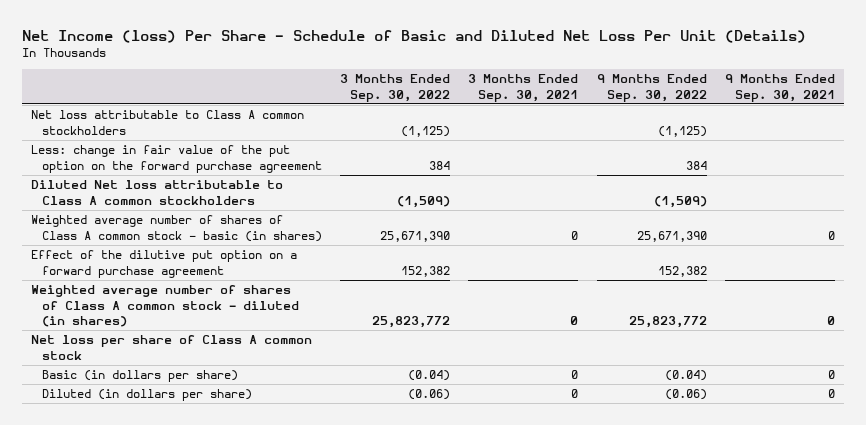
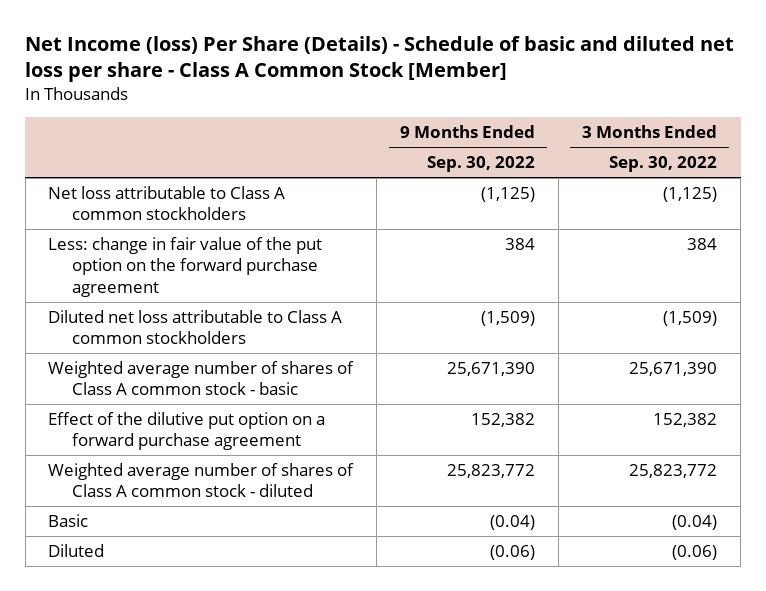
[21,29,806,43] Net Income (loss) Per Share - Schedule of Basic and Diluted Net Loss Per Unit (Details) -> [25,36,735,83] Net Income (loss) Per Share (Details) - Schedule of basic and diluted net loss per share - Class A Common Stock [Member]
[468,74,579,102] 3 Months Ended Sep. 30, 2021 -> none
[724,74,835,102] 9 Months Ended Sep. 30, 2021 -> none
[30,180,283,205] Diluted Net loss attributable to Class A common stockholders -> [48,310,343,345] Diluted net loss attributable to Class A common stockholders
[30,215,323,242] Weighted average number of shares of Class A common stock - basic (in shares) -> [48,361,355,396] Weighted average number of shares of Class A common stock - basic
[30,335,312,360] Net loss per share of Class A common stock -> none
[30,285,300,328] Weighted average number of shares of Class A common stock - diluted (in shares) -> [48,463,355,498] Weighted average number of shares of Class A common stock - diluted
[42,370,239,383] Basic (in dollars per share) -> [48,514,89,528] Basic
[42,389,253,402] Diluted (in dollars per share) -> [48,544,105,558] Diluted

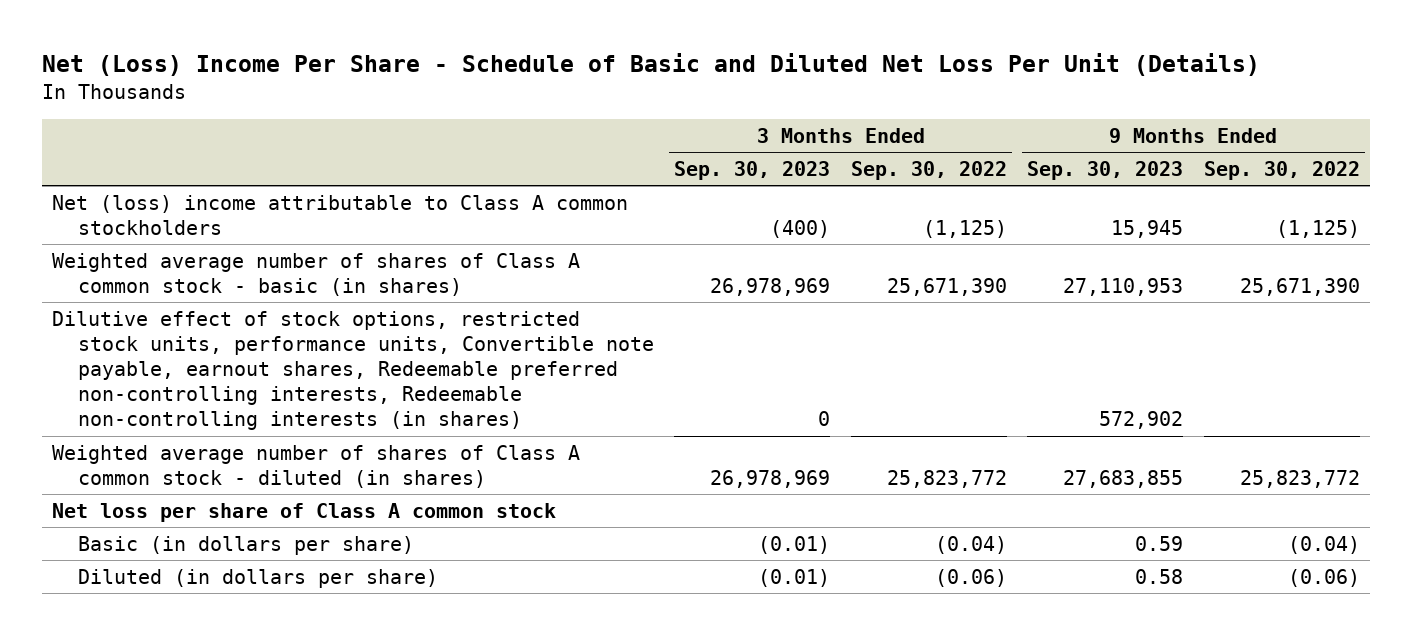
[25,36,735,83] Net Income (loss) Per Share (Details) - Schedule of basic and diluted net loss per share - Class A Common Stock [Member] -> [41,53,1260,77] Net (Loss) Income Per Share - Schedule of Basic and Diluted Net Loss Per Unit (Details)
none -> [674,160,831,180] Sep. 30, 2023
none -> [1027,160,1184,180] Sep. 30, 2023
[48,237,323,297] Less: change in fair value of the put option on the forward purchase agreement -> none
[48,310,343,345] Diluted net loss attributable to Class A common stockholders -> none
[48,412,326,451] Effect of the dilutive put option on a forward purchase agreement -> none
[48,186,286,221] Net loss attributable to Class A common stockholders -> [52,194,629,235] Net (loss) income attributable to Class A common stockholders
[48,361,355,396] Weighted average number of shares of Class A common stock - basic -> [52,252,581,296] Weighted average number of shares of Class A common stock - basic (in shares)
none -> [52,310,654,431] Dilutive effect of stock options, restricted stock units, performance units, Convertible note payable, earnout shares, Redeemable preferred non-controlling interests, Redeemable non-controlling interests (in shares)
[48,463,355,498] Weighted average number of shares of Class A common stock - diluted -> [52,444,581,488] Weighted average number of shares of Class A common stock - diluted (in shares)
none -> [52,502,557,522] Net loss per share of Class A common stock
[48,514,89,528] Basic -> [77,535,414,555] Basic (in dollars per share)
[48,544,105,558] Diluted -> [77,568,438,588] Diluted (in dollars per share)

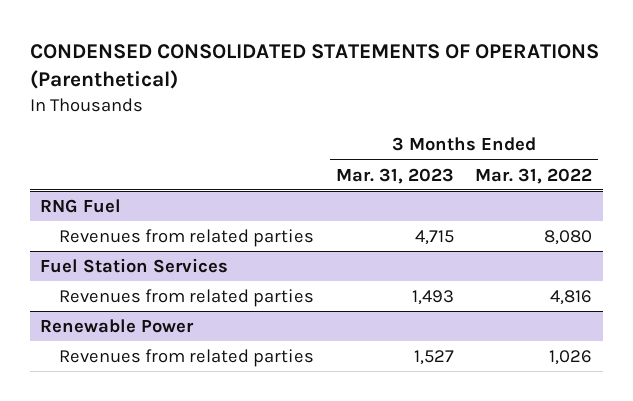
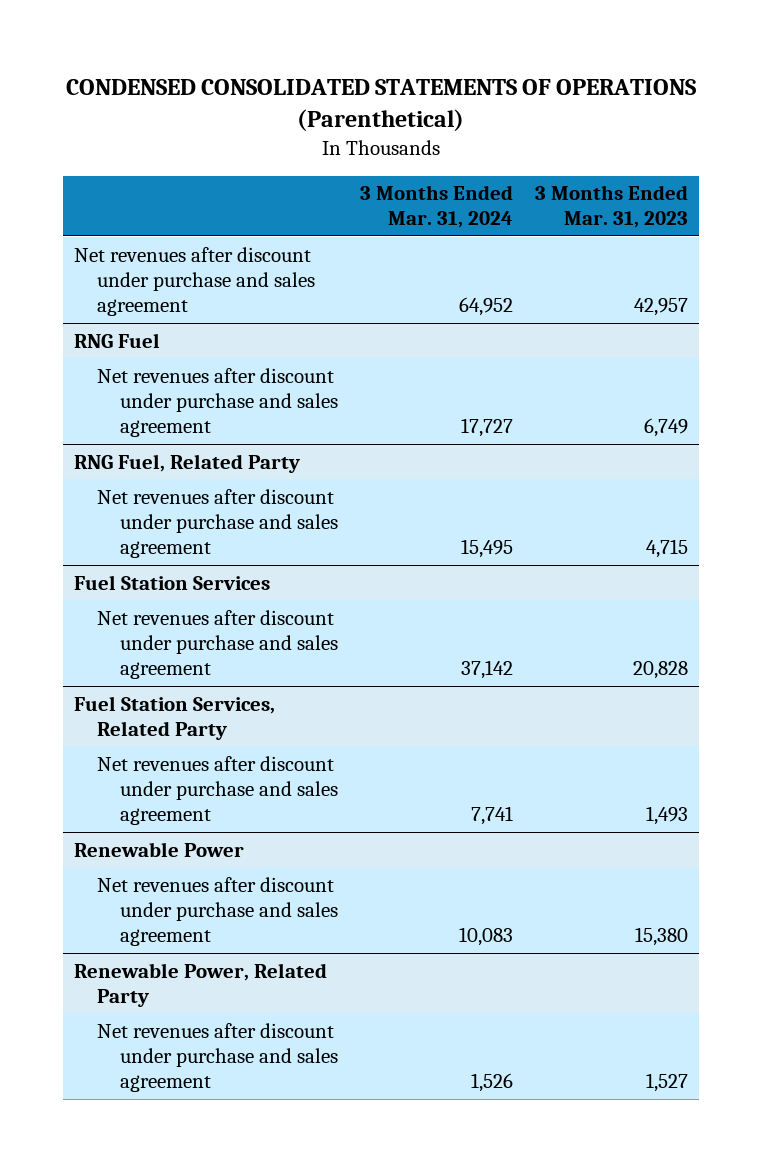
[475,167,593,184] Mar. 31, 2022 -> none
none -> [360,185,514,229] 3 Months Ended Mar. 31, 2024
none -> [73,246,315,317] Net revenues after discount under purchase and sales agreement
none -> [96,367,338,438] Net revenues after discount under purchase and sales agreement
none -> [73,453,300,473] RNG Fuel, Related Party
[59,228,315,247] Revenues from related parties -> [96,488,338,559] Net revenues after discount under purchase and sales agreement
none -> [96,609,338,680] Net revenues after discount under purchase and sales agreement
none -> [73,695,275,740] Fuel Station Services, Related Party
[59,288,315,307] Revenues from related parties -> [96,755,338,826] Net revenues after discount under purchase and sales agreement
none -> [96,876,338,947] Net revenues after discount under purchase and sales agreement
none -> [73,962,327,1007] Renewable Power, Related Party
[59,348,315,367] Revenues from related parties -> [96,1022,338,1093] Net revenues after discount under purchase and sales agreement

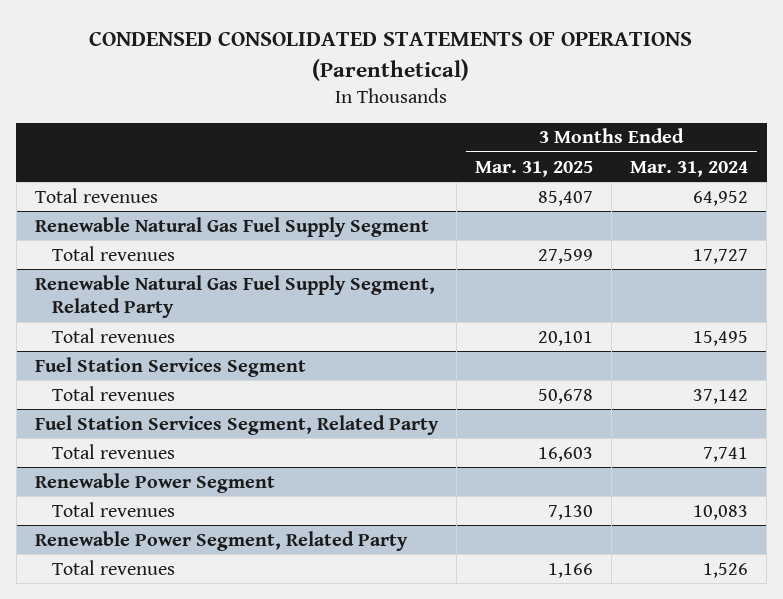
[535,185,689,229] 3 Months Ended Mar. 31, 2023 -> none
none -> [474,160,593,177] Mar. 31, 2025
[73,453,300,473] RNG Fuel, Related Party -> none
[73,246,315,317] Net revenues after discount under purchase and sales agreement -> [34,187,158,203] Total revenues
[73,332,160,348] RNG Fuel -> [34,216,429,237] Renewable Natural Gas Fuel Supply Segment
[96,367,338,438] Net revenues after discount under purchase and sales agreement -> [51,245,175,261] Total revenues
none -> [34,274,435,319] Renewable Natural Gas Fuel Supply Segment, Related Party
[96,488,338,559] Net revenues after discount under purchase and sales agreement -> [51,327,175,343] Total revenues
[73,574,270,590] Fuel Station Services -> [34,356,306,377] Fuel Station Services Segment
[96,609,338,680] Net revenues after discount under purchase and sales agreement -> [51,385,175,401] Total revenues
[73,695,275,740] Fuel Station Services, Related Party -> [34,414,439,435] Fuel Station Services Segment, Related Party
[96,755,338,826] Net revenues after discount under purchase and sales agreement -> [51,443,175,459] Total revenues
[73,841,244,857] Renewable Power -> [34,472,275,493] Renewable Power Segment
[96,876,338,947] Net revenues after discount under purchase and sales agreement -> [51,501,175,517] Total revenues
[73,962,327,1007] Renewable Power, Related Party -> [34,530,408,551] Renewable Power Segment, Related Party
[96,1022,338,1093] Net revenues after discount under purchase and sales agreement -> [51,559,175,575] Total revenues

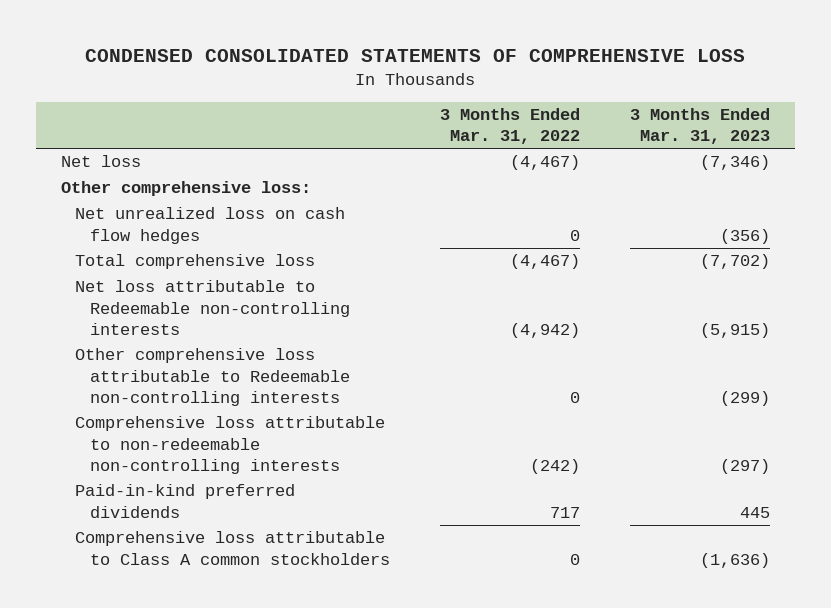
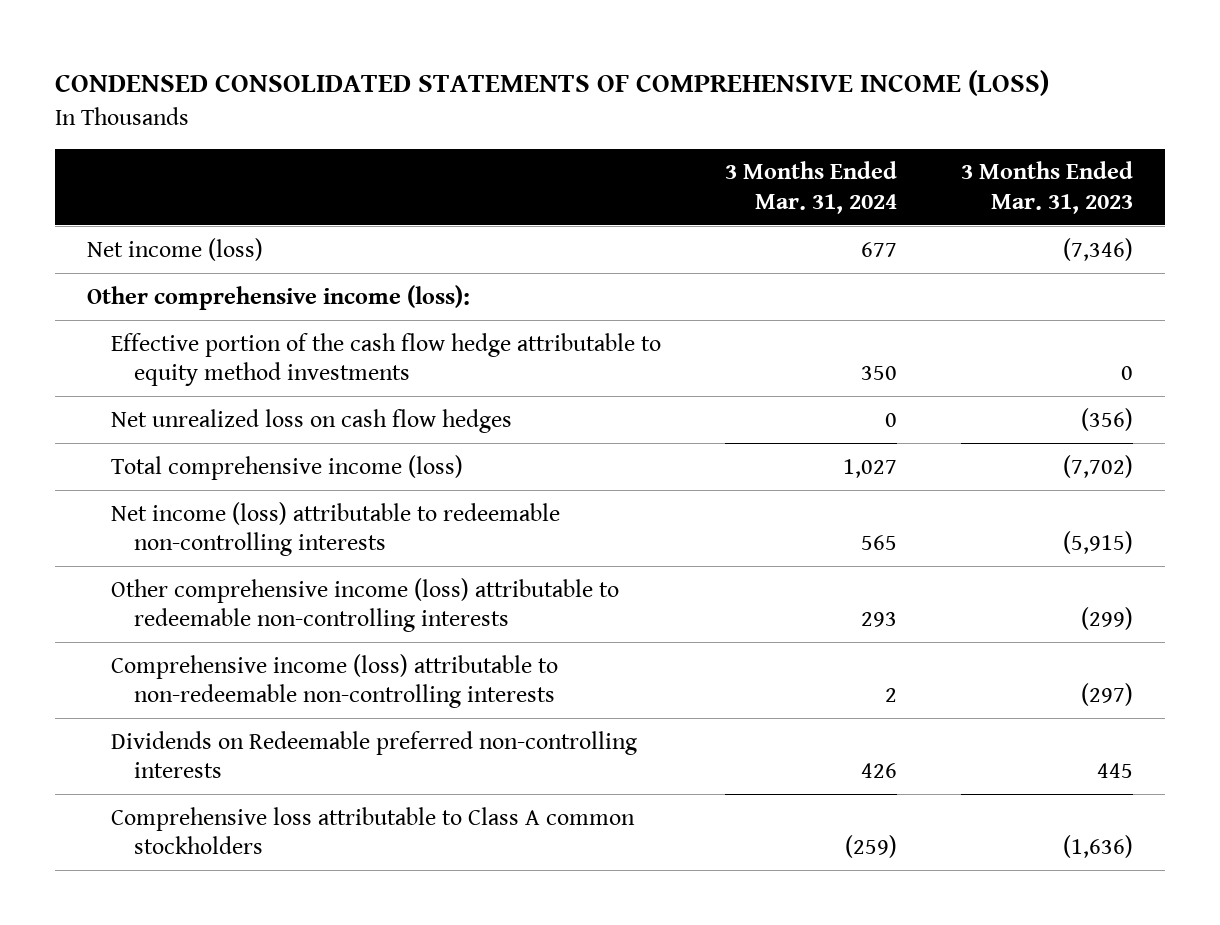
[85,48,746,62] CONDENSED CONSOLIDATED STATEMENTS OF COMPREHENSIVE LOSS -> [54,70,1049,97] CONDENSED CONSOLIDATED STATEMENTS OF COMPREHENSIVE INCOME (LOSS)
[440,107,581,145] 3 Months Ended Mar. 31, 2022 -> none
none -> [724,161,897,214] 3 Months Ended Mar. 31, 2024
[60,155,141,168] Net loss -> [86,237,263,261] Net income (loss)
[60,181,311,197] Other comprehensive loss: -> [86,284,470,310] Other comprehensive income (loss):
none -> [110,332,661,387] Effective portion of the cash flow hedge attributable to equity method investments
[75,254,316,270] Total comprehensive loss -> [110,454,463,480] Total comprehensive income (loss)
[75,280,351,335] Net loss attributable to Redeemable non-controlling interests -> [110,501,560,557] Net income (loss) attributable to redeemable non-controlling interests
[75,348,351,406] Other comprehensive loss attributable to Redeemable non-controlling interests -> [110,577,619,633] Other comprehensive income (loss) attributable to redeemable non-controlling interests
[75,416,386,474] Comprehensive loss attributable to non-redeemable non-controlling interests -> [110,653,558,709] Comprehensive income (loss) attributable to non-redeemable non-controlling interests
[75,484,296,518] Paid-in-kind preferred dividends -> [110,730,637,779] Dividends on Redeemable preferred non-controlling interests

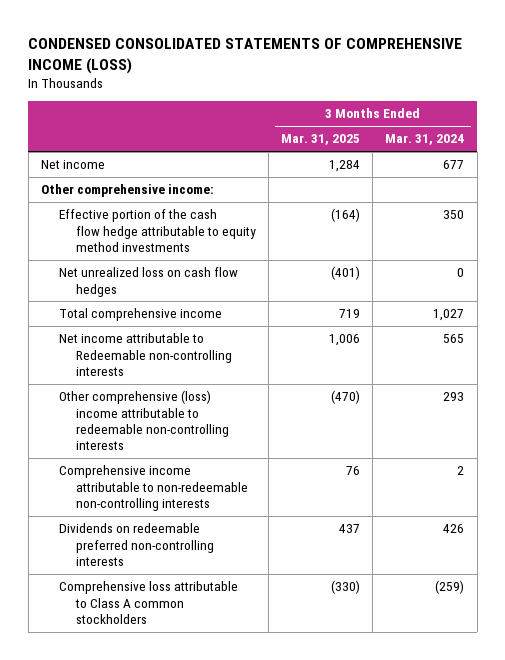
[961,161,1134,214] 3 Months Ended Mar. 31, 2023 -> none
none -> [281,134,361,146] Mar. 31, 2025
[86,237,263,261] Net income (loss) -> [40,160,105,170] Net income
[86,284,470,310] Other comprehensive income (loss): -> [40,184,214,198] Other comprehensive income:
[110,454,463,480] Total comprehensive income (loss) -> [58,308,222,322] Total comprehensive income
[110,501,560,557] Net income (loss) attributable to redeemable non-controlling interests -> [58,333,233,376] Net income attributable to Redeemable non-controlling interests
[110,577,619,633] Other comprehensive income (loss) attributable to redeemable non-controlling interests -> [58,390,230,450] Other comprehensive (loss) income attributable to redeemable non-controlling interests
[110,653,558,709] Comprehensive income (loss) attributable to non-redeemable non-controlling interests -> [58,465,249,511] Comprehensive income attributable to non-redeemable non-controlling interests
[110,730,637,779] Dividends on Redeemable preferred non-controlling interests -> [58,523,215,566] Dividends on redeemable preferred non-controlling interests

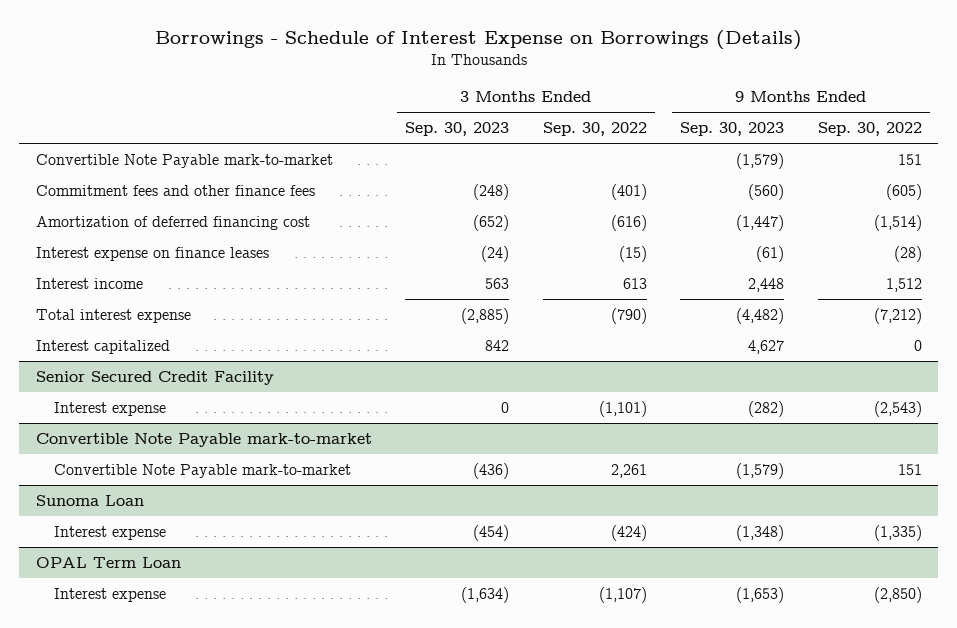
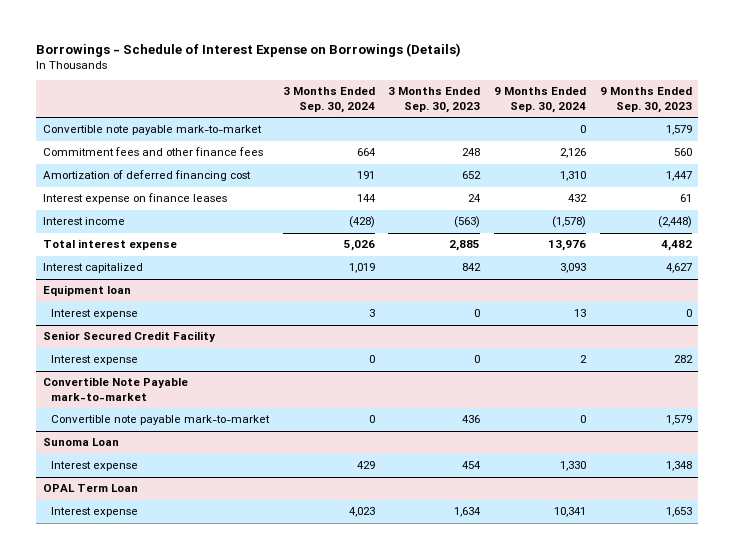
[542,122,647,137] Sep. 30, 2022 -> none
[817,122,922,137] Sep. 30, 2022 -> none
none -> [282,87,375,113] 3 Months Ended Sep. 30, 2024
none -> [493,87,586,113] 9 Months Ended Sep. 30, 2024
[35,153,333,168] Convertible Note Payable mark-to-market -> [42,125,262,136] Convertible note payable mark-to-market
[736,152,785,169] (1,579) -> [665,125,692,136] 1,579
[473,183,510,200] (248) -> [462,148,481,157] 248
[748,183,785,200] (560) -> [673,148,692,157] 560
[473,214,510,231] (652) -> [462,171,482,180] 652
[736,214,785,231] (1,447) -> [665,171,692,182] 1,447
[481,245,510,262] (24) -> [468,194,482,203] 24
[756,245,785,262] (61) -> [679,194,692,203] 61
[485,277,510,289] 563 -> [454,216,481,229] (563)
[748,277,785,292] 2,448 -> [657,216,692,229] (2,448)
[461,307,510,324] (2,885) -> [449,240,481,252] 2,885
[736,307,785,324] (4,482) -> [660,240,692,252] 4,482
none -> [42,285,131,297] Equipment loan
none -> [50,309,138,320] Interest expense
[748,400,785,417] (282) -> [673,355,693,364] 282
[54,463,352,478] Convertible Note Payable mark-to-market -> [50,415,270,426] Convertible note payable mark-to-market
[473,462,510,479] (436) -> [462,415,481,424] 436
[736,462,785,479] (1,579) -> [665,415,692,426] 1,579
[473,524,510,541] (454) -> [462,461,482,470] 454
[736,524,785,541] (1,348) -> [665,461,692,472] 1,348
[461,586,510,603] (1,634) -> [454,507,482,518] 1,634
[736,586,785,603] (1,653) -> [665,507,692,518] 1,653

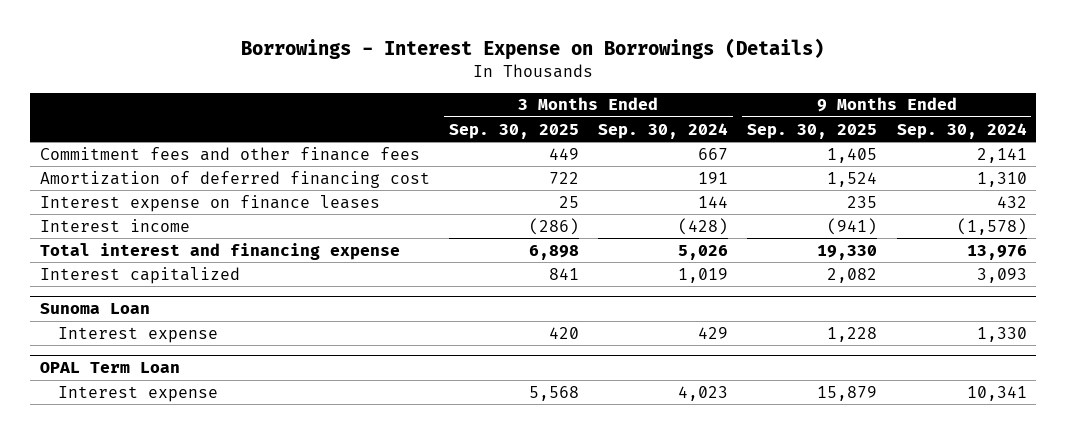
[35,42,461,57] Borrowings - Schedule of Interest Expense on Borrowings (Details) -> [241,37,825,60] Borrowings - Interest Expense on Borrowings (Details)
[388,87,481,113] 3 Months Ended Sep. 30, 2023 -> none
[599,87,692,113] 9 Months Ended Sep. 30, 2023 -> none
none -> [448,123,579,139] Sep. 30, 2025
none -> [747,123,878,139] Sep. 30, 2025
[42,125,262,136] Convertible note payable mark-to-market -> none
[356,148,376,157] 664 -> [698,147,729,160] 667
[559,148,586,159] 2,126 -> [976,147,1027,163] 2,141
[42,239,177,251] Total interest expense -> [39,242,400,260] Total interest and financing expense
[42,285,131,297] Equipment loan -> none
[50,309,138,320] Interest expense -> none
[42,331,216,343] Senior Secured Credit Facility -> none
[50,355,138,366] Interest expense -> none
[42,377,188,401] Convertible Note Payable mark-to-market -> none
[50,415,270,426] Convertible note payable mark-to-market -> none

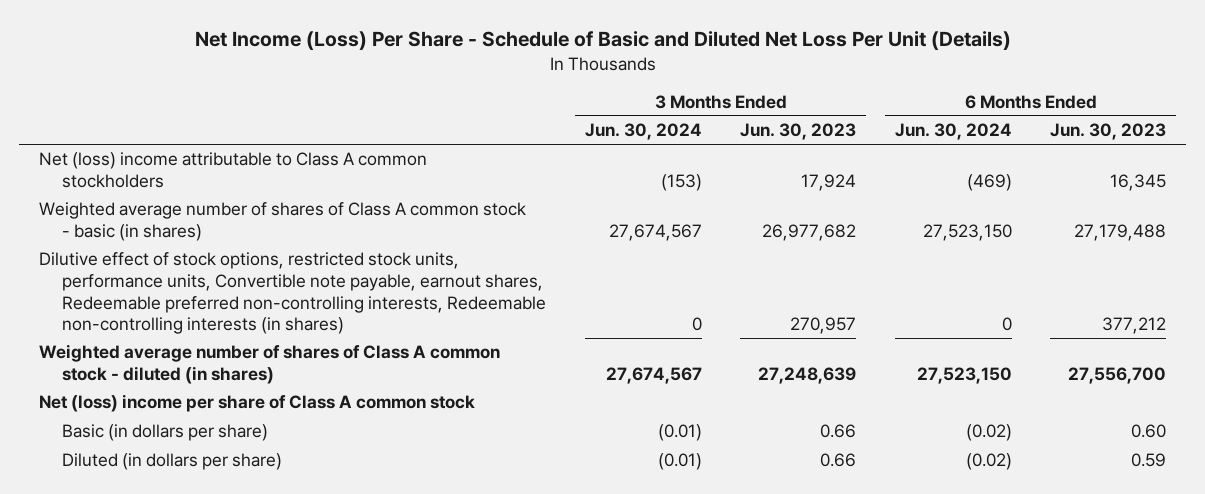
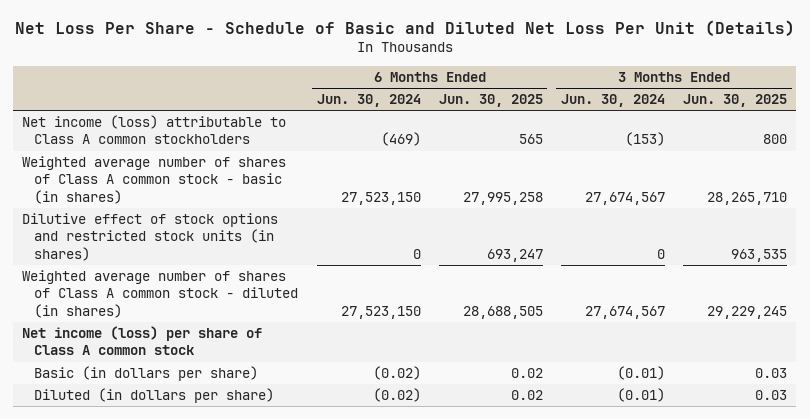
[194,31,1011,51] Net Income (Loss) Per Share - Schedule of Basic and Diluted Net Loss Per Unit (Details) -> [14,20,795,37] Net Loss Per Share - Schedule of Basic and Diluted Net Loss Per Unit (Details)
[740,123,857,141] Jun. 30, 2023 -> none
[1050,123,1167,141] Jun. 30, 2023 -> none
none -> [438,94,543,108] Jun. 30, 2025
none -> [683,94,788,108] Jun. 30, 2025
[38,152,427,189] Net (loss) income attributable to Class A common stockholders -> [22,115,287,145] Net income (loss) attributable to Class A common stockholders
[38,252,547,335] Dilutive effect of stock options, restricted stock units, performance units, Convertible note payable, earnout shares, Redeemable preferred non-controlling interests, Redeemable non-controlling interests (in shares) -> [22,213,279,261] Dilutive effect of stock options and restricted stock units (in shares)
[38,394,475,413] Net (loss) income per share of Class A common stock -> [22,326,263,356] Net income (loss) per share of Class A common stock

